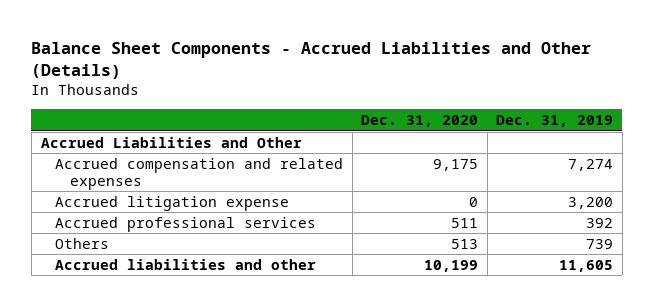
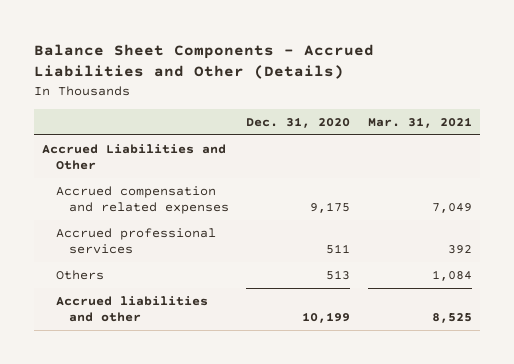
[496,115,614,128] Dec. 31, 2019 -> none
none -> [367,116,472,128] Mar. 31, 2021
[55,195,290,211] Accrued litigation expense -> none

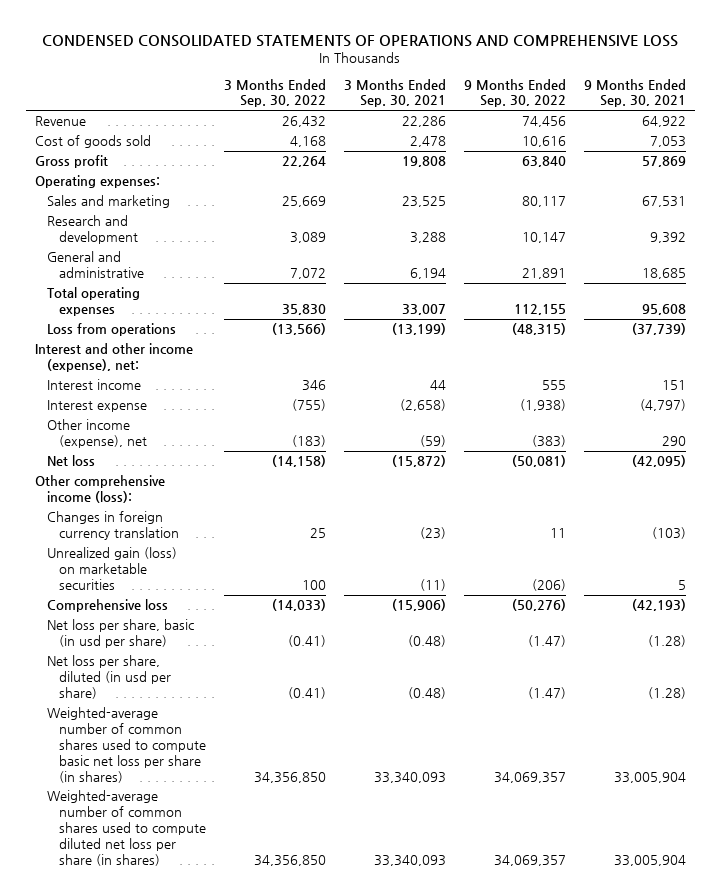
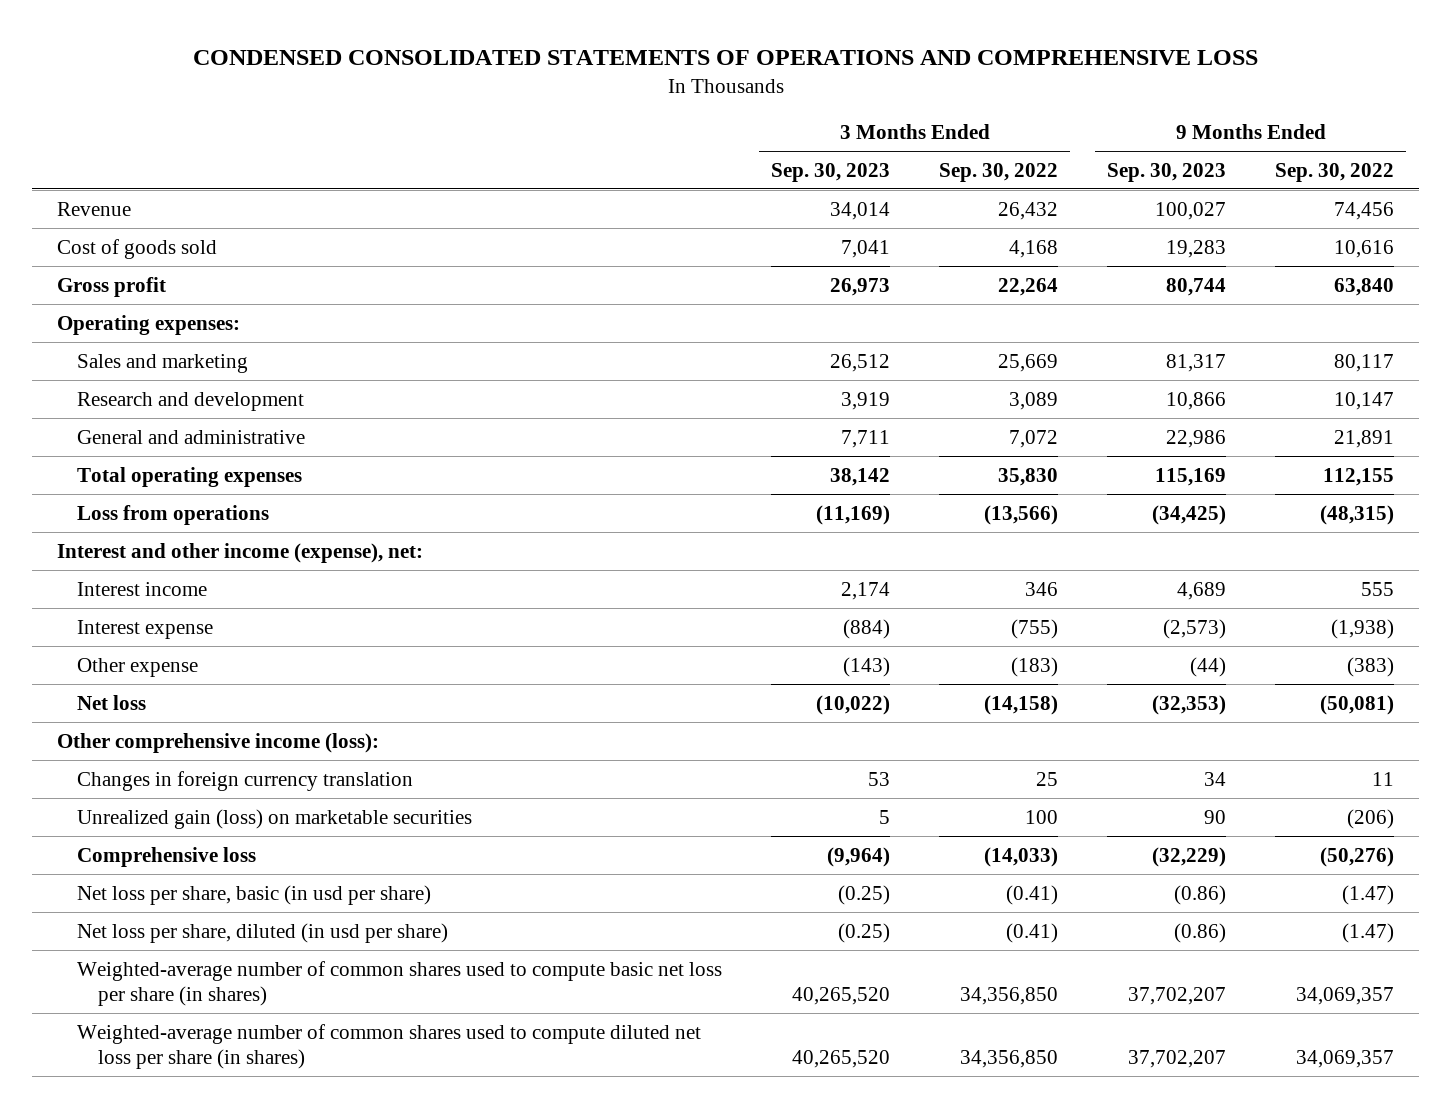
[343,78,446,108] 3 Months Ended Sep. 30, 2021 -> none
[584,78,687,108] 9 Months Ended Sep. 30, 2021 -> none
none -> [771,162,891,182] Sep. 30, 2023
none -> [1107,162,1227,182] Sep. 30, 2023
[46,419,147,449] Other income (expense), net -> [77,657,199,677] Other expense

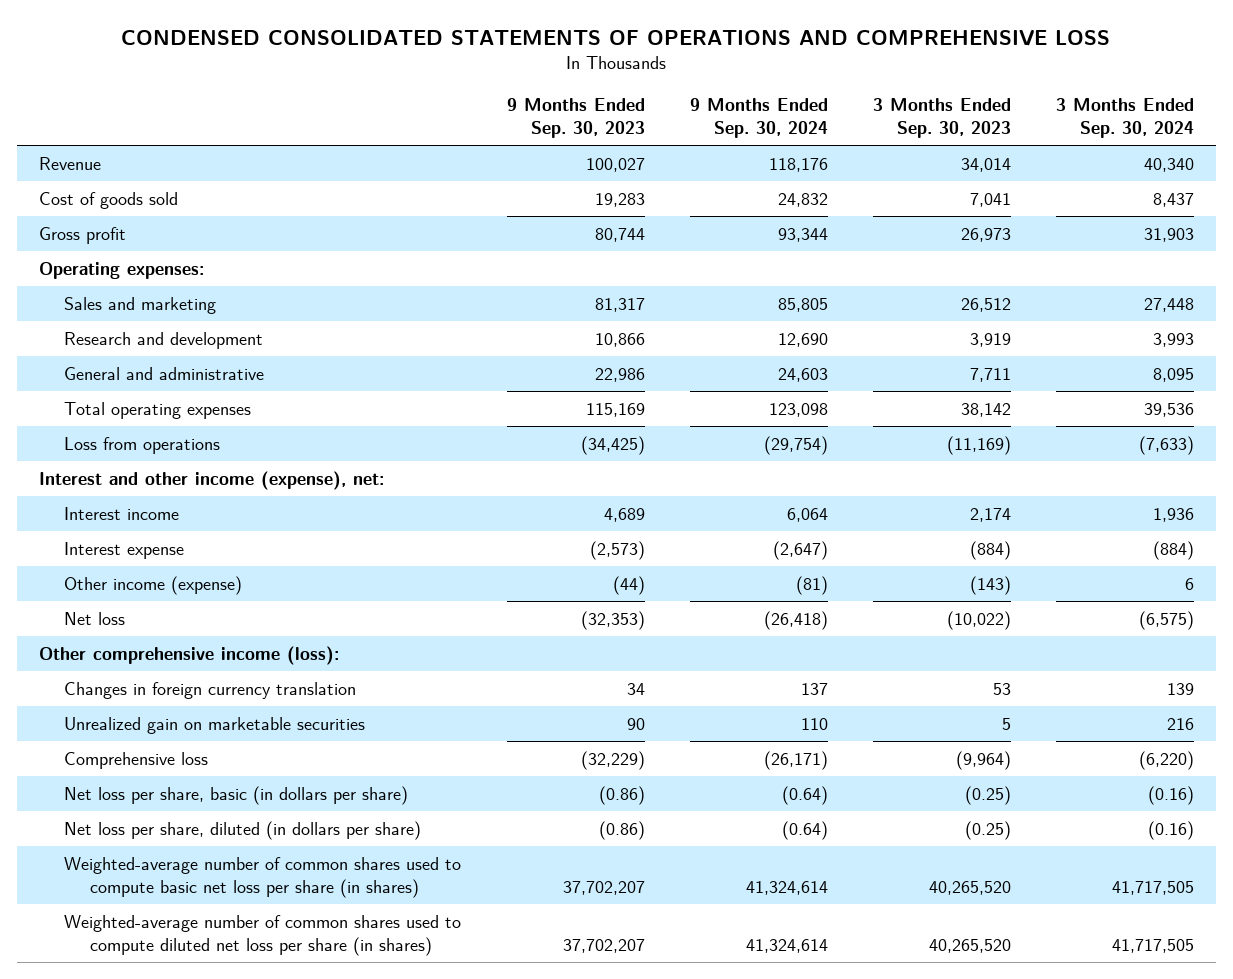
[939,162,1059,182] Sep. 30, 2022 -> none
[1275,162,1395,182] Sep. 30, 2022 -> none
none -> [689,98,828,138] 9 Months Ended Sep. 30, 2024
none -> [1055,98,1194,138] 3 Months Ended Sep. 30, 2024
[77,657,199,677] Other expense -> [64,575,243,595] Other income (expense)
[77,808,473,829] Unrealized gain (loss) on marketable securities -> [64,716,366,734] Unrealized gain on marketable securities
[77,884,432,905] Net loss per share, basic (in usd per share) -> [64,785,409,805] Net loss per share, basic (in dollars per share)
[77,922,449,943] Net loss per share, diluted (in usd per share) -> [64,820,422,840] Net loss per share, diluted (in dollars per share)

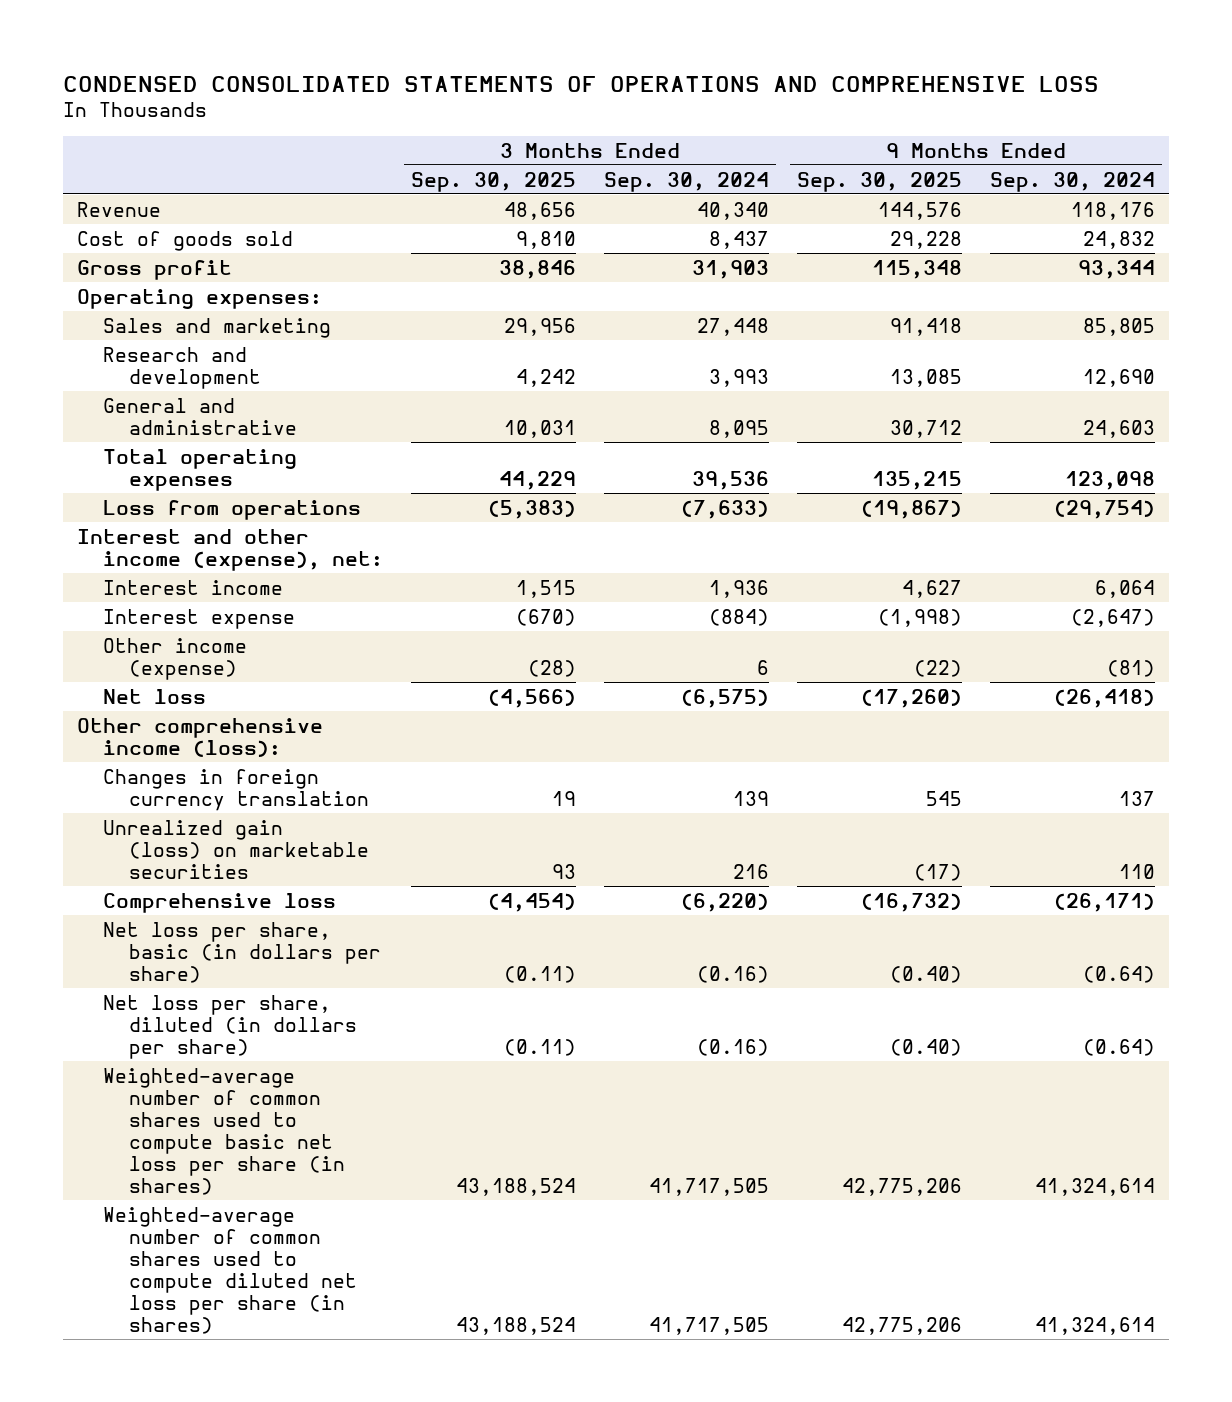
[506,98,645,138] 9 Months Ended Sep. 30, 2023 -> none
[872,98,1011,138] 3 Months Ended Sep. 30, 2023 -> none
none -> [411,171,577,192] Sep. 30, 2025
none -> [797,171,963,192] Sep. 30, 2025
[64,716,366,734] Unrealized gain on marketable securities -> [102,819,370,879] Unrealized gain (loss) on marketable securities

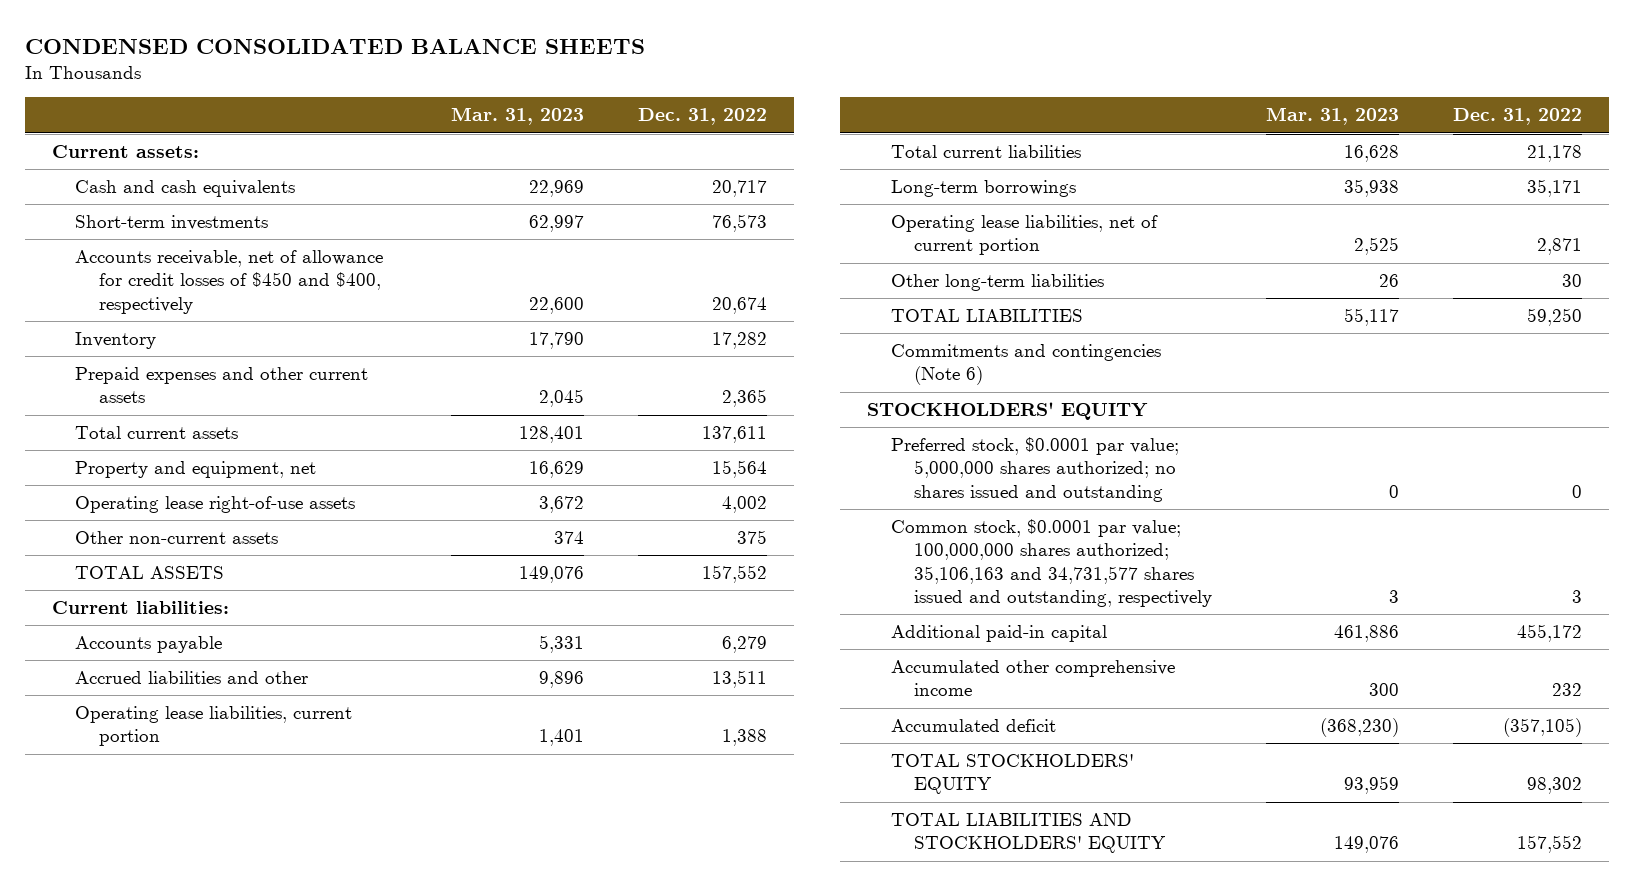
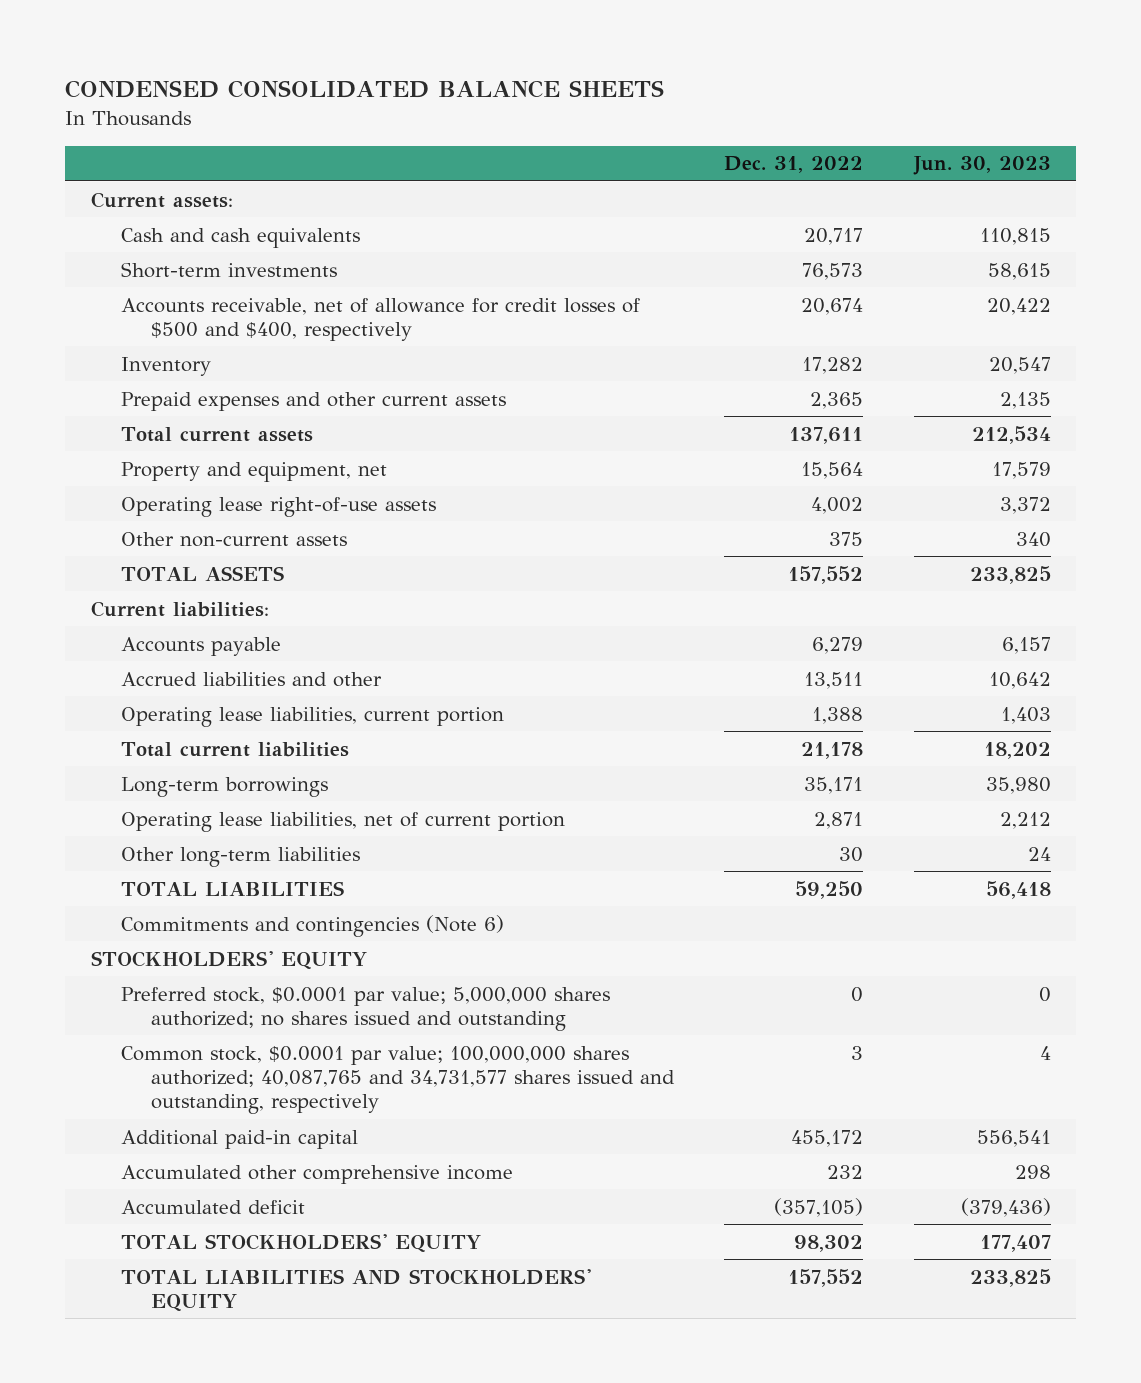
[450,107,584,126] Mar. 31, 2023 -> none
none -> [912,156,1051,176] Jun. 30, 2023
[75,250,384,314] Accounts receivable, net of allowance for credit losses of $450 and $400, respectively -> [120,297,640,341] Accounts receivable, net of allowance for credit losses of $500 and $400, respectively
[890,519,1213,607] Common stock, $0.0001 par value; 100,000,000 shares authorized; 35,106,163 and 34,731,577 shares issued and outstanding, respectively -> [120,1045,676,1115] Common stock, $0.0001 par value; 100,000,000 shares authorized; 40,087,765 and 34,731,577 shares issued and outstanding, respectively

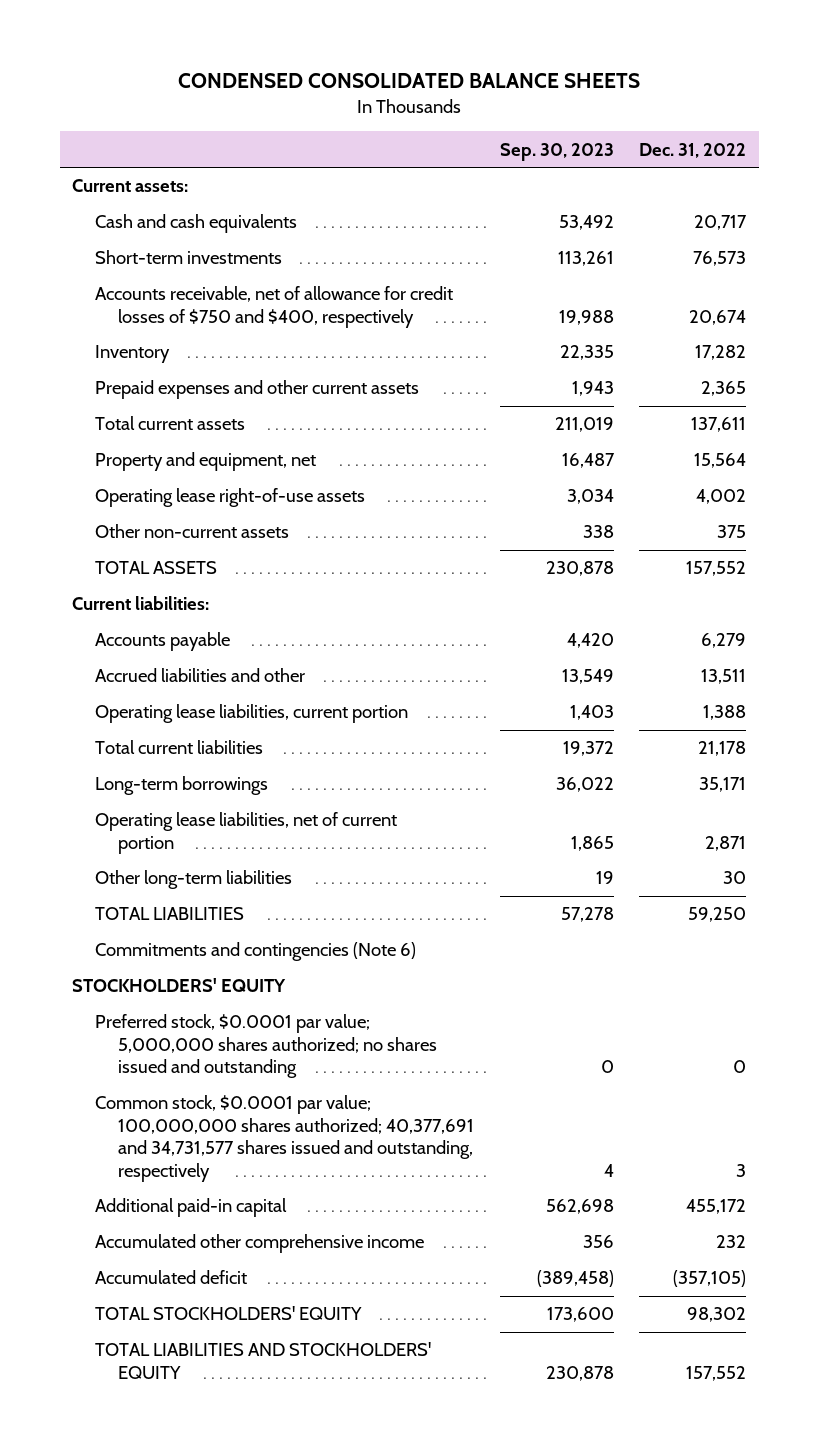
[912,156,1051,176] Jun. 30, 2023 -> none
none -> [499,142,614,161] Sep. 30, 2023
[120,297,640,341] Accounts receivable, net of allowance for credit losses of $500 and $400, respectively -> [95,286,454,328] Accounts receivable, net of allowance for credit losses of $750 and $400, respectively
[120,1045,676,1115] Common stock, $0.0001 par value; 100,000,000 shares authorized; 40,087,765 and 34,731,577 shares issued and outstanding, respectively -> [95,1095,475,1182] Common stock, $0.0001 par value; 100,000,000 shares authorized; 40,377,691 and 34,731,577 shares issued and outstanding, respectively

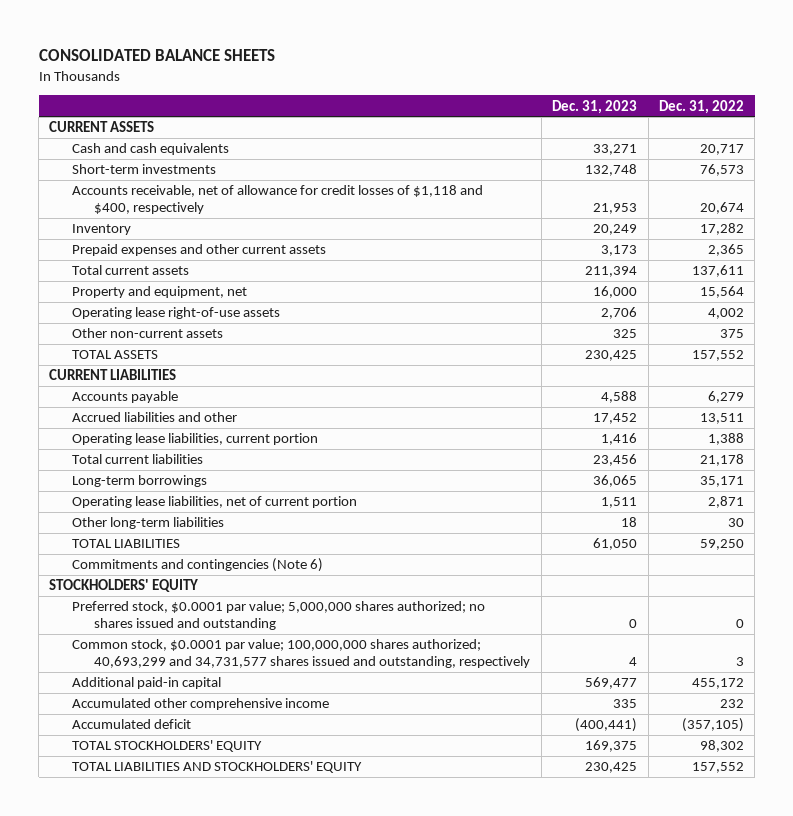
[178,73,641,89] CONDENSED CONSOLIDATED BALANCE SHEETS -> [38,49,275,62] CONSOLIDATED BALANCE SHEETS
[499,142,614,161] Sep. 30, 2023 -> none
none -> [552,99,638,114] Dec. 31, 2023
[72,179,189,193] Current assets: -> [49,121,155,133] CURRENT ASSETS
[95,286,454,328] Accounts receivable, net of allowance for credit losses of $750 and $400, respectively -> [71,185,483,215] Accounts receivable, net of allowance for credit losses of $1,118 and $400, respectively
[72,596,210,611] Current liabilities: -> [49,369,177,381] CURRENT LIABILITIES
[95,1095,475,1182] Common stock, $0.0001 par value; 100,000,000 shares authorized; 40,377,691 and 34,731,577 shares issued and outstanding, respectively -> [71,639,531,669] Common stock, $0.0001 par value; 100,000,000 shares authorized; 40,693,299 and 34,731,577 shares issued and outstanding, respectively

